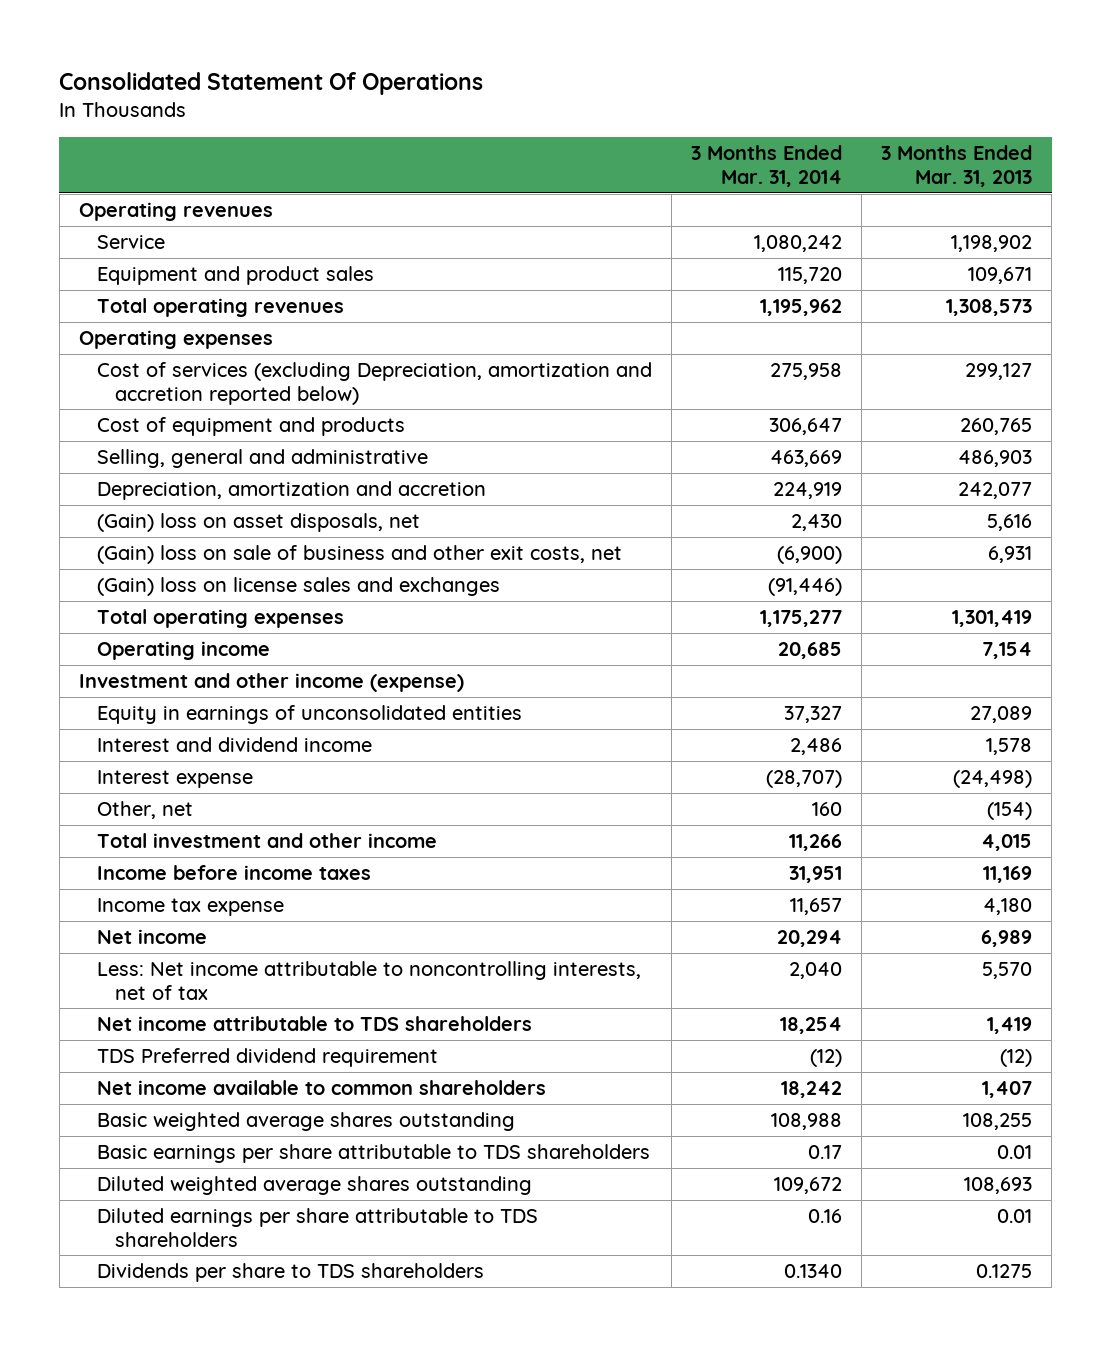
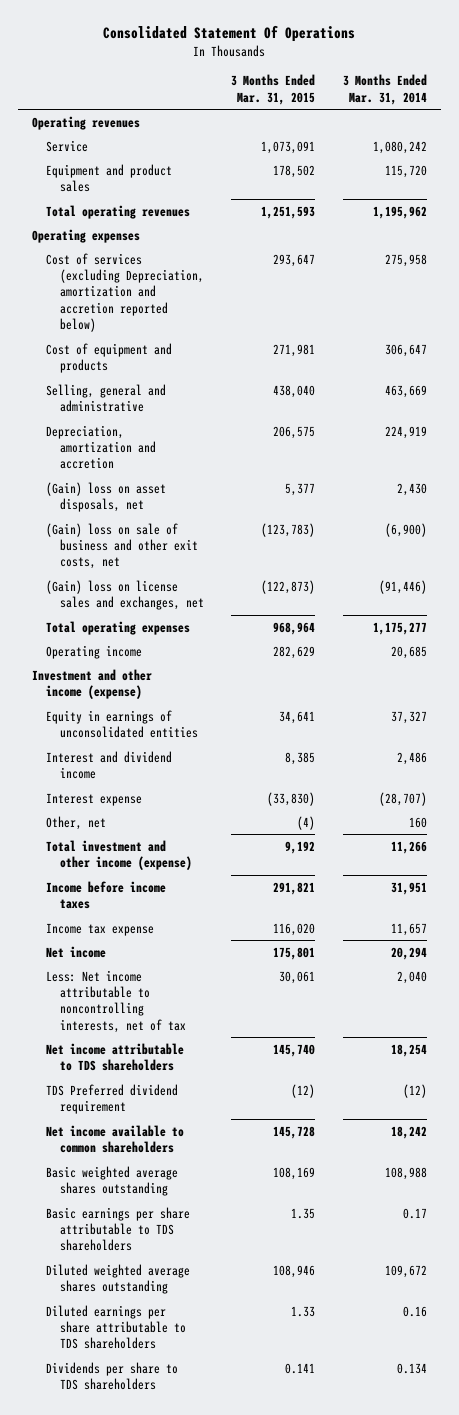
[881,145,1033,187] 3 Months Ended Mar. 31, 2013 -> none
none -> [231,74,316,105] 3 Months Ended Mar. 31, 2015
[97,576,501,596] (Gain) loss on license sales and exchanges -> [45,579,204,611] (Gain) loss on license sales and exchanges, net
[97,832,438,848] Total investment and other income -> [45,839,192,871] Total investment and other income (expense)
[784,1263,843,1278] 0.1340 -> [396,1362,427,1374] 0.134

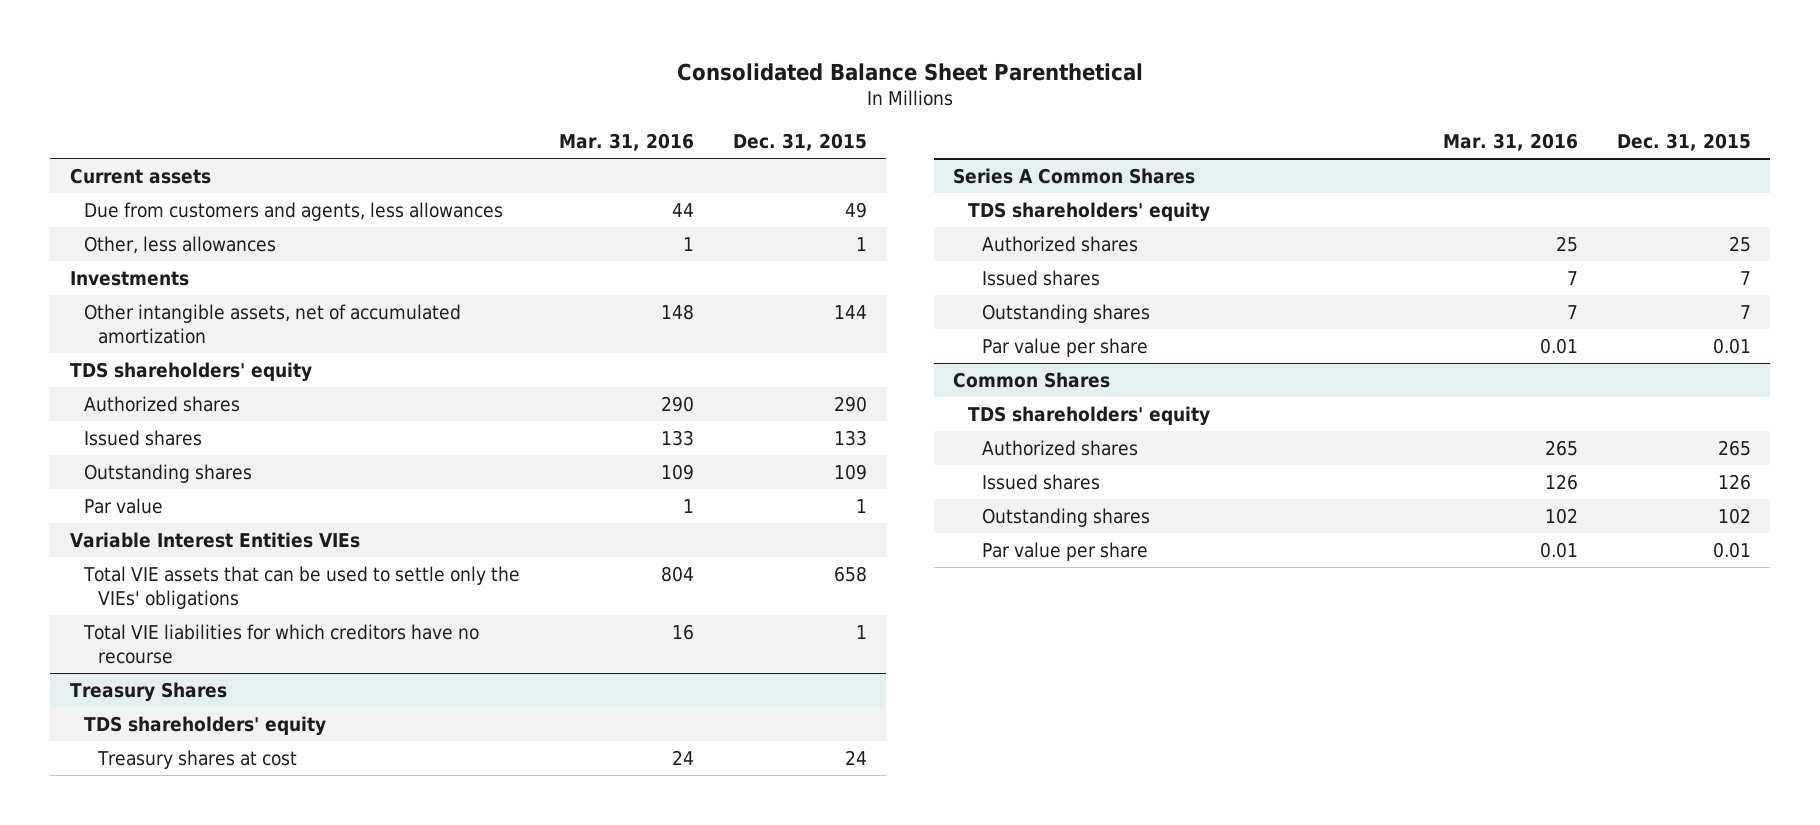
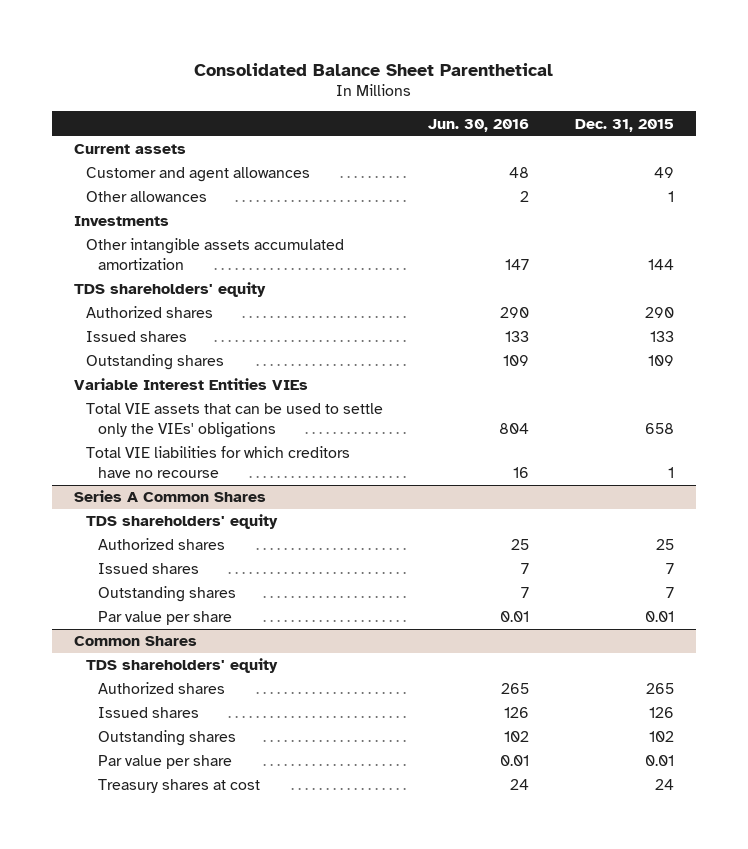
[558,133,694,152] Mar. 31, 2016 -> none
none -> [428,118,530,132] Jun. 30, 2016
[83,201,503,221] Due from customers and agents, less allowances -> [86,167,311,183] Customer and agent allowances
[83,235,276,254] Other, less allowances -> [86,191,208,203] Other allowances
[83,303,461,344] Other intangible assets, net of accumulated amortization -> [86,238,345,270] Other intangible assets accumulated amortization
[83,497,163,514] Par value -> none
[69,681,227,702] Treasury Shares -> none
[83,715,326,736] TDS shareholders' equity -> none
[97,749,298,769] Treasury shares at cost -> none
none -> [98,779,261,794] Treasury shares at cost

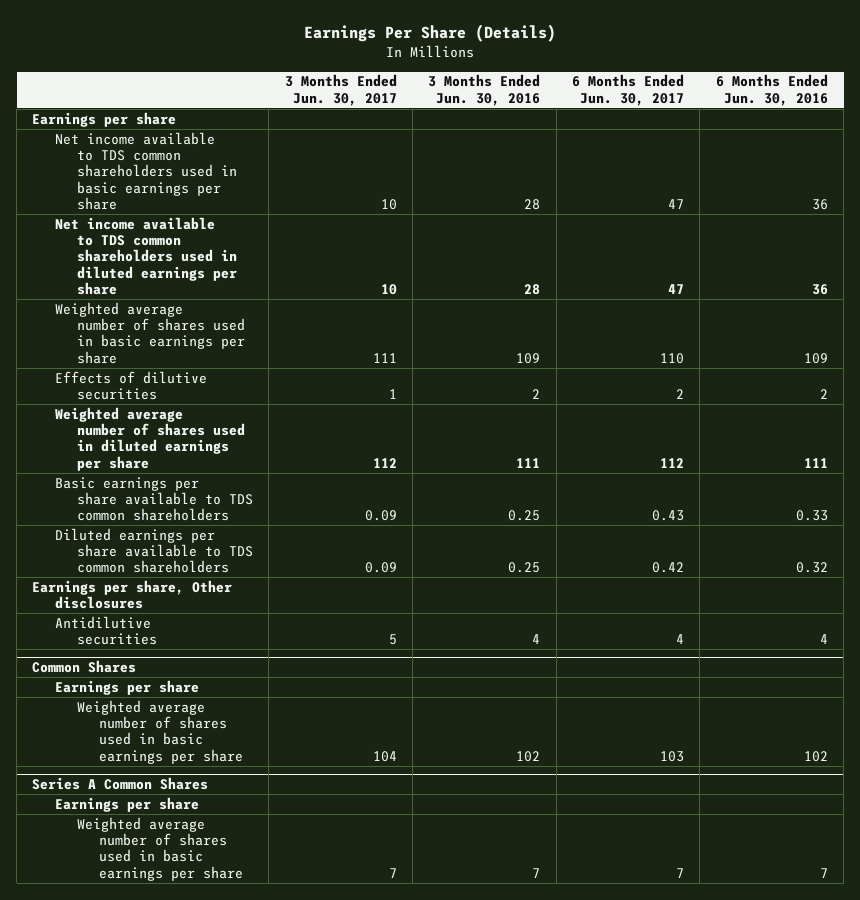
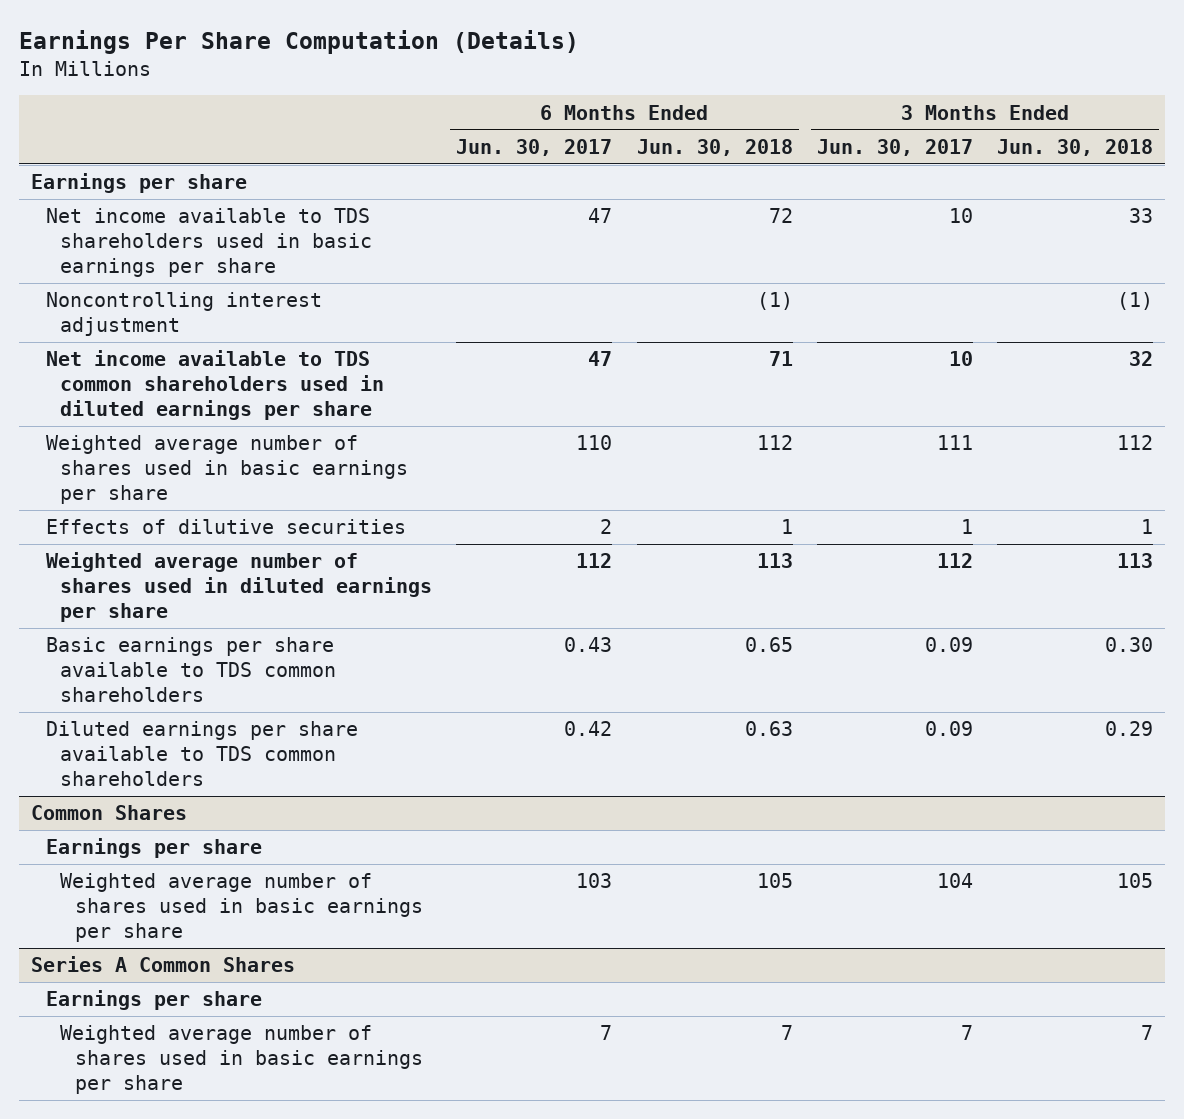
[304,24,557,43] Earnings Per Share (Details) -> [18,30,579,55] Earnings Per Share Computation (Details)
[428,74,541,106] 3 Months Ended Jun. 30, 2016 -> none
[715,74,828,106] 6 Months Ended Jun. 30, 2016 -> none
none -> [636,138,793,156] Jun. 30, 2018
none -> [997,138,1154,156] Jun. 30, 2018
[54,131,238,210] Net income available to TDS common shareholders used in basic earnings per share -> [45,208,373,278] Net income available to TDS shareholders used in basic earnings per share
none -> [45,292,322,337] Noncontrolling interest adjustment
[32,579,233,610] Earnings per share, Other disclosures -> none
[54,615,158,646] Antidilutive securities -> none

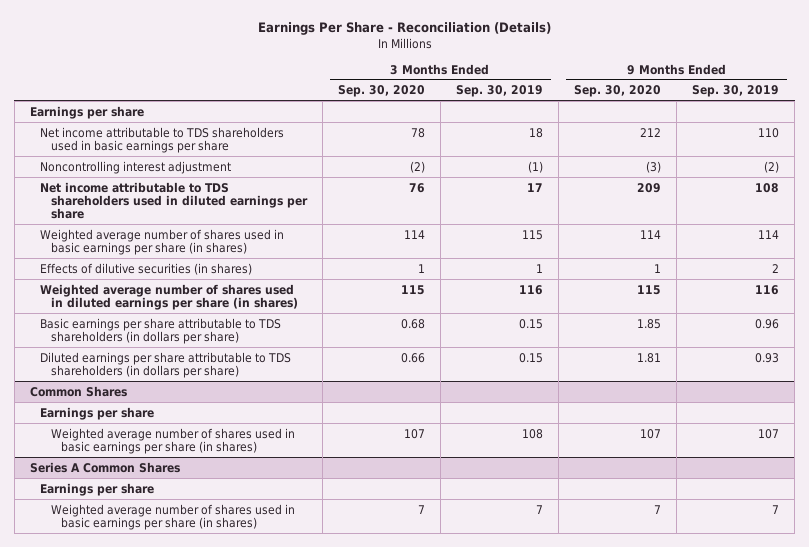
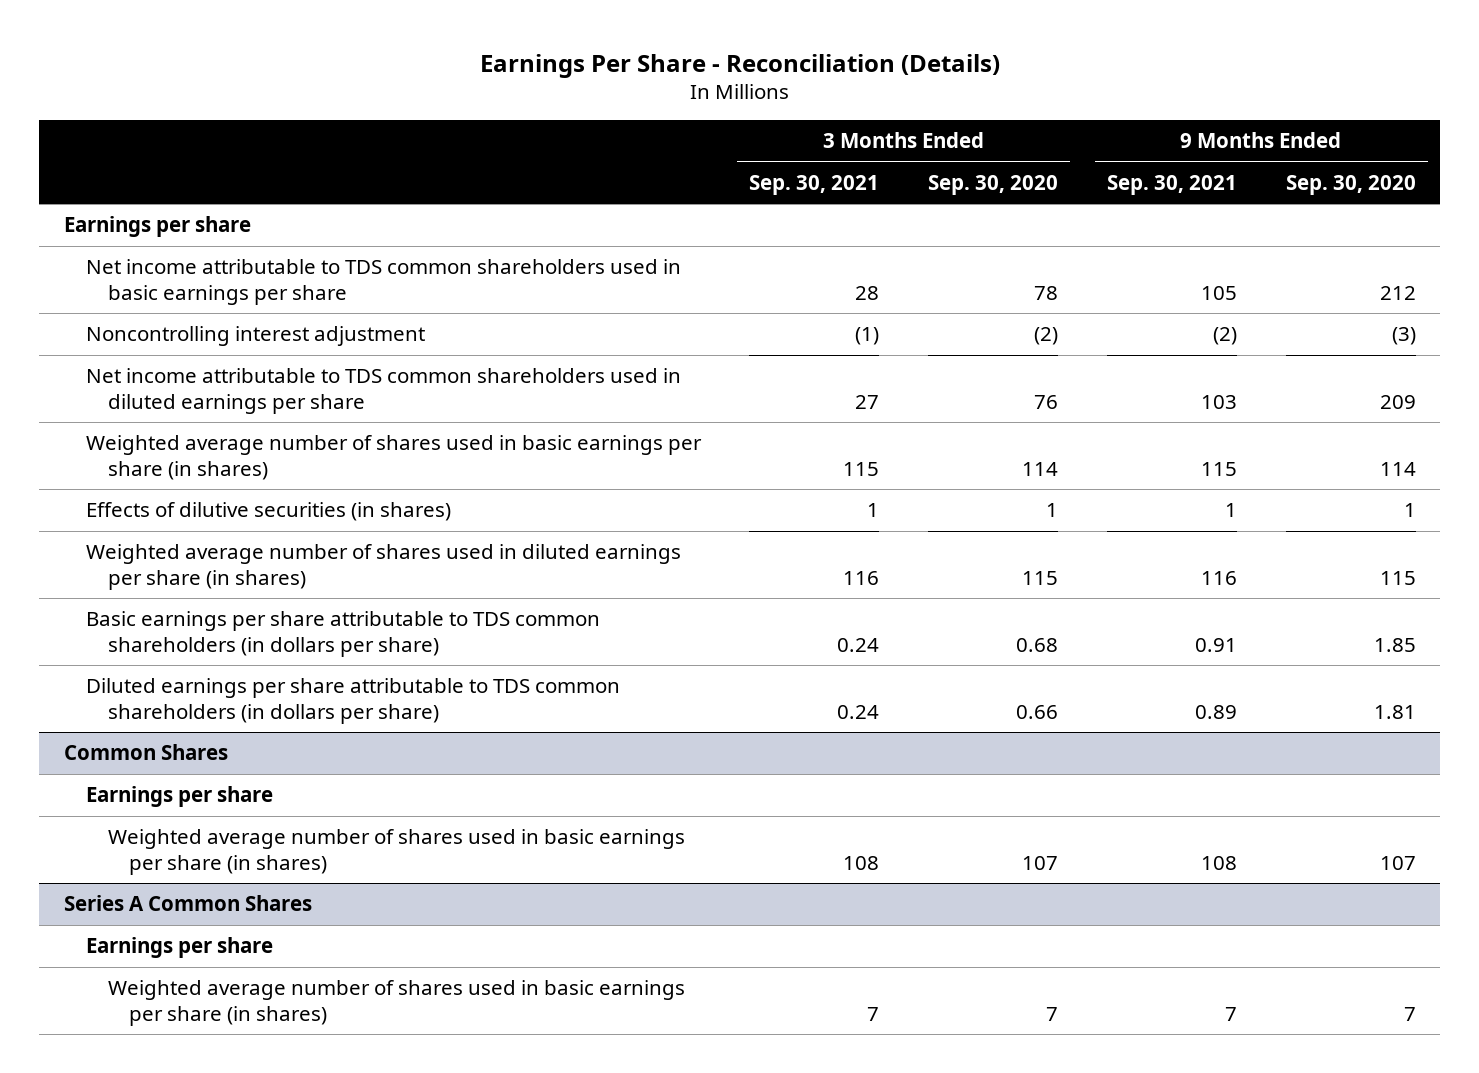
[455,85,543,98] Sep. 30, 2019 -> none
[692,85,780,98] Sep. 30, 2019 -> none
none -> [749,174,880,195] Sep. 30, 2021
none -> [1106,174,1237,195] Sep. 30, 2021
[40,126,285,153] Net income attributable to TDS shareholders used in basic earnings per share -> [85,259,681,306] Net income attributable to TDS common shareholders used in basic earnings per share
[40,181,308,220] Net income attributable to TDS shareholders used in diluted earnings per share -> [85,368,681,415] Net income attributable to TDS common shareholders used in diluted earnings per share
[40,317,282,344] Basic earnings per share attributable to TDS shareholders (in dollars per share) -> [85,611,600,658] Basic earnings per share attributable to TDS common shareholders (in dollars per share)
[40,351,292,378] Diluted earnings per share attributable to TDS shareholders (in dollars per share) -> [85,678,620,725] Diluted earnings per share attributable to TDS common shareholders (in dollars per share)

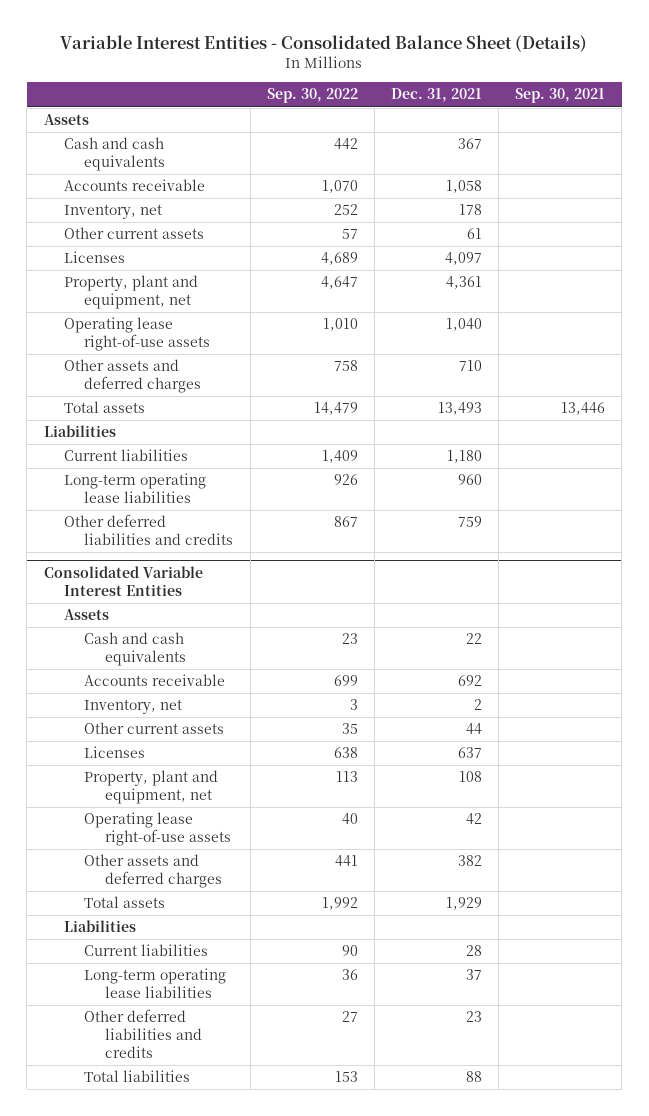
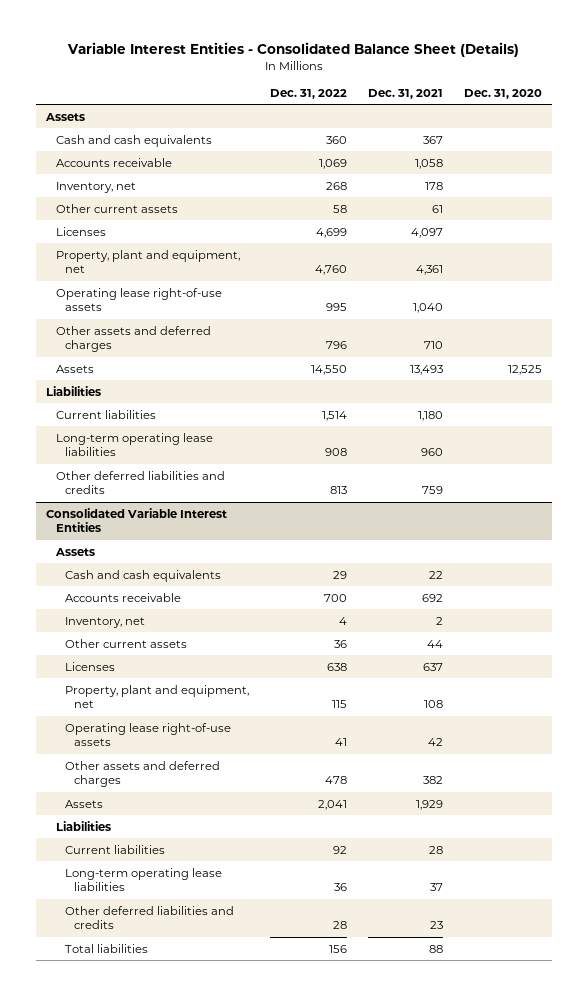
[266,88,358,104] Sep. 30, 2022 -> none
[515,88,606,104] Sep. 30, 2021 -> none
none -> [269,88,347,99] Dec. 31, 2022
none -> [463,88,542,99] Dec. 31, 2020
[63,401,145,414] Total assets -> [55,364,94,373] Assets
[84,896,166,909] Total assets -> [64,799,103,808] Assets

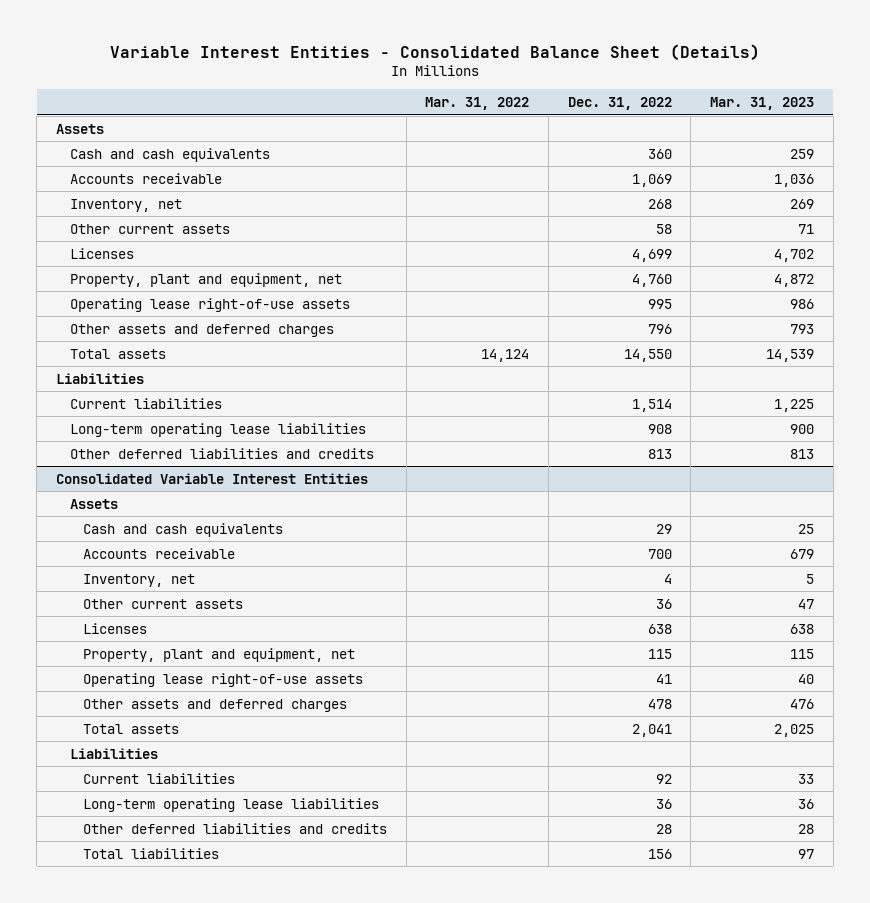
[367,88,443,99] Dec. 31, 2021 -> none
[463,88,542,99] Dec. 31, 2020 -> none
none -> [425,96,530,110] Mar. 31, 2022
none -> [710,96,815,110] Mar. 31, 2023
[55,364,94,373] Assets -> [69,348,166,359] Total assets
[64,799,103,808] Assets -> [82,723,179,734] Total assets

